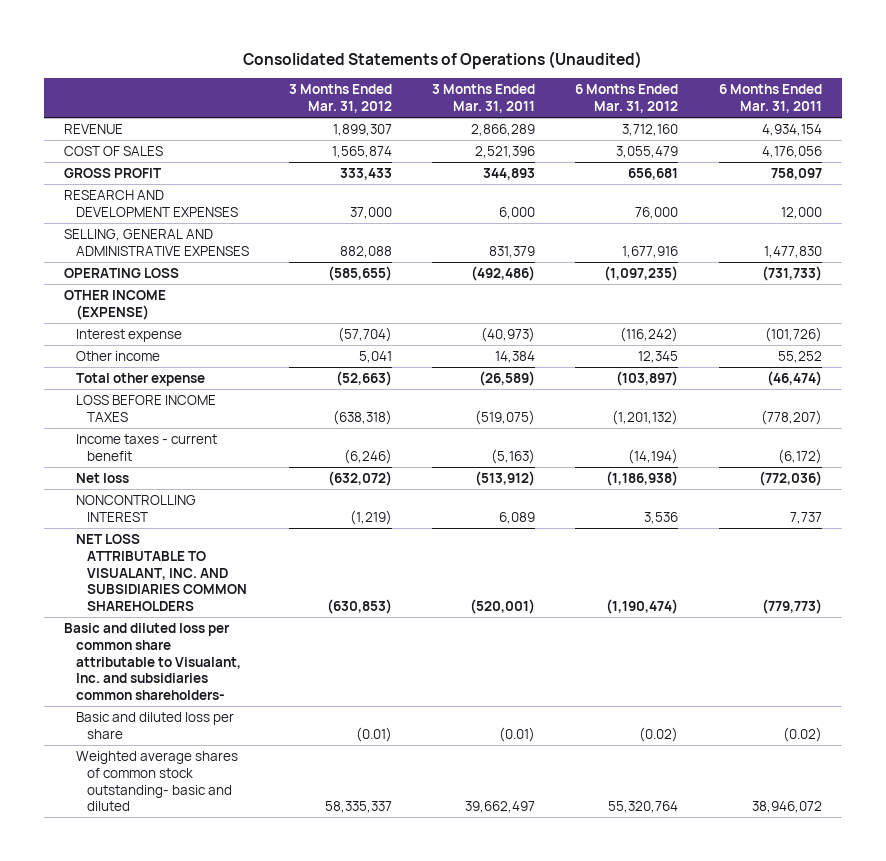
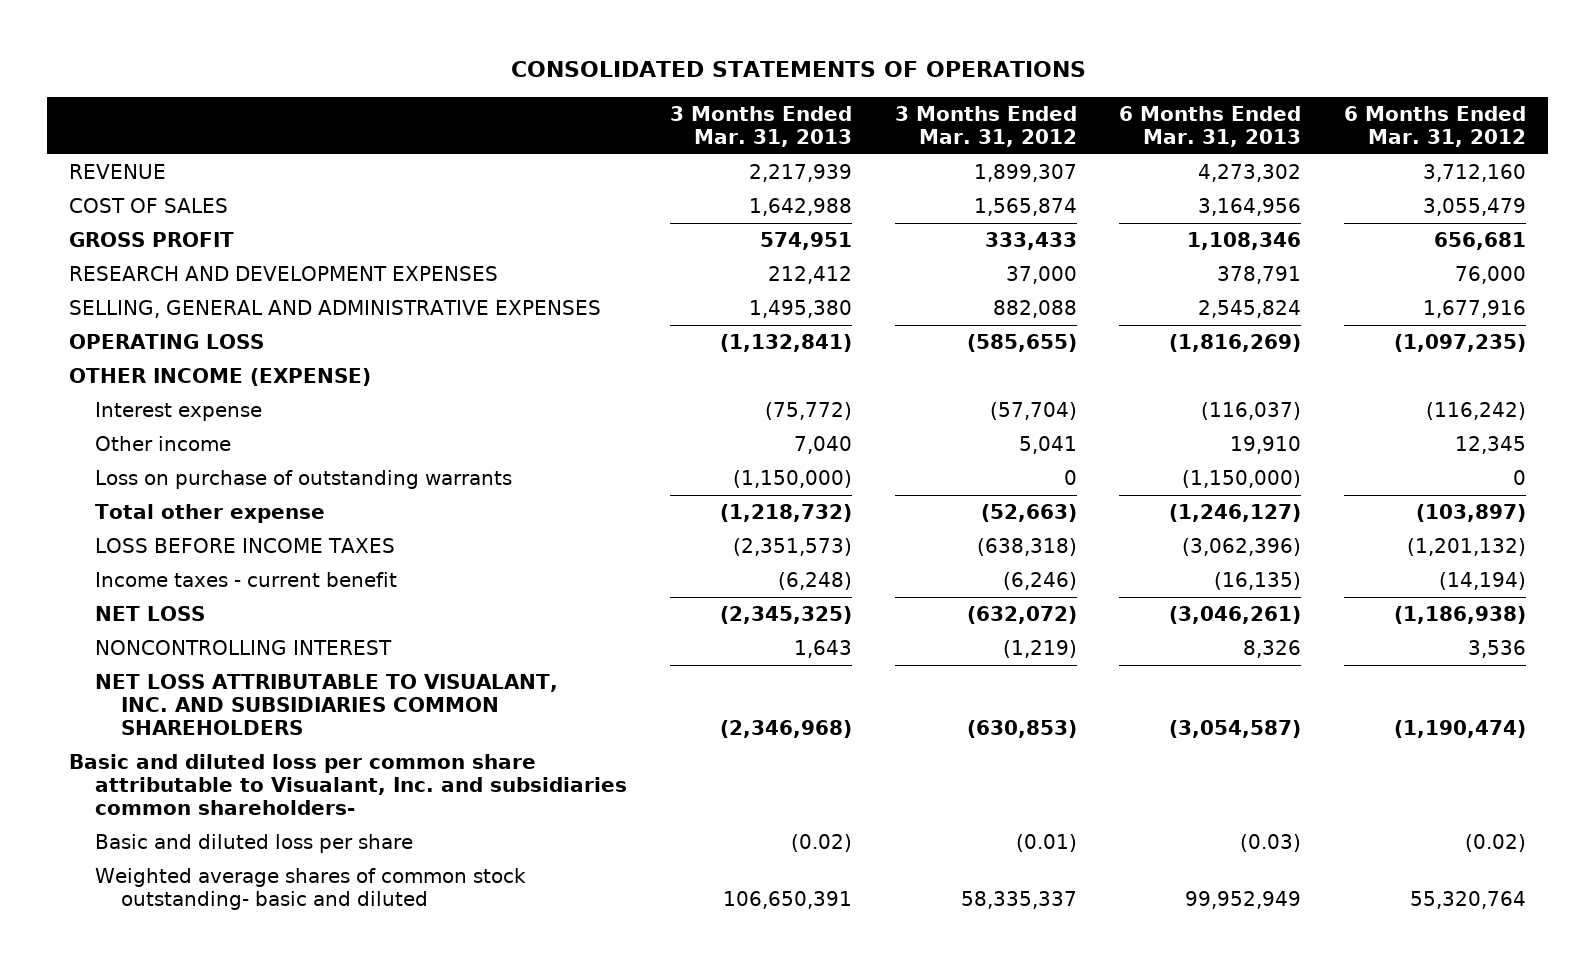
[242,50,642,69] Consolidated Statements of Operations (Unaudited) -> [510,61,1086,78] CONSOLIDATED STATEMENTS OF OPERATIONS
[432,84,536,114] 3 Months Ended Mar. 31, 2011 -> none
[718,84,822,114] 6 Months Ended Mar. 31, 2011 -> none
none -> [669,105,852,147] 3 Months Ended Mar. 31, 2013
none -> [1119,105,1302,147] 6 Months Ended Mar. 31, 2013
none -> [95,469,513,489] Loss on purchase of outstanding warrants
[75,473,129,484] Net loss -> [95,605,206,621] NET LOSS

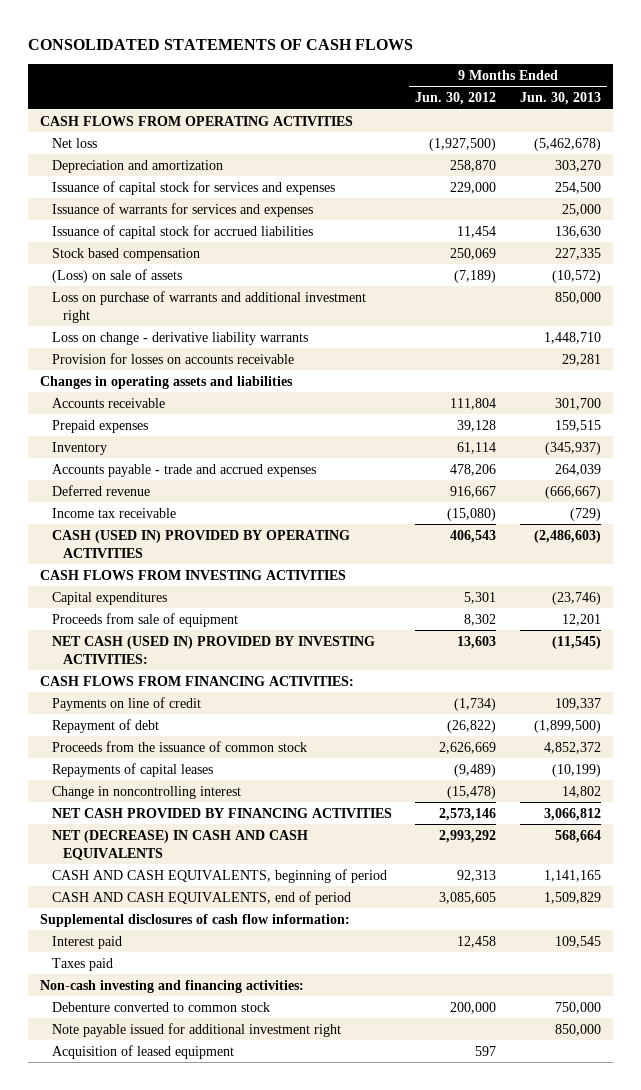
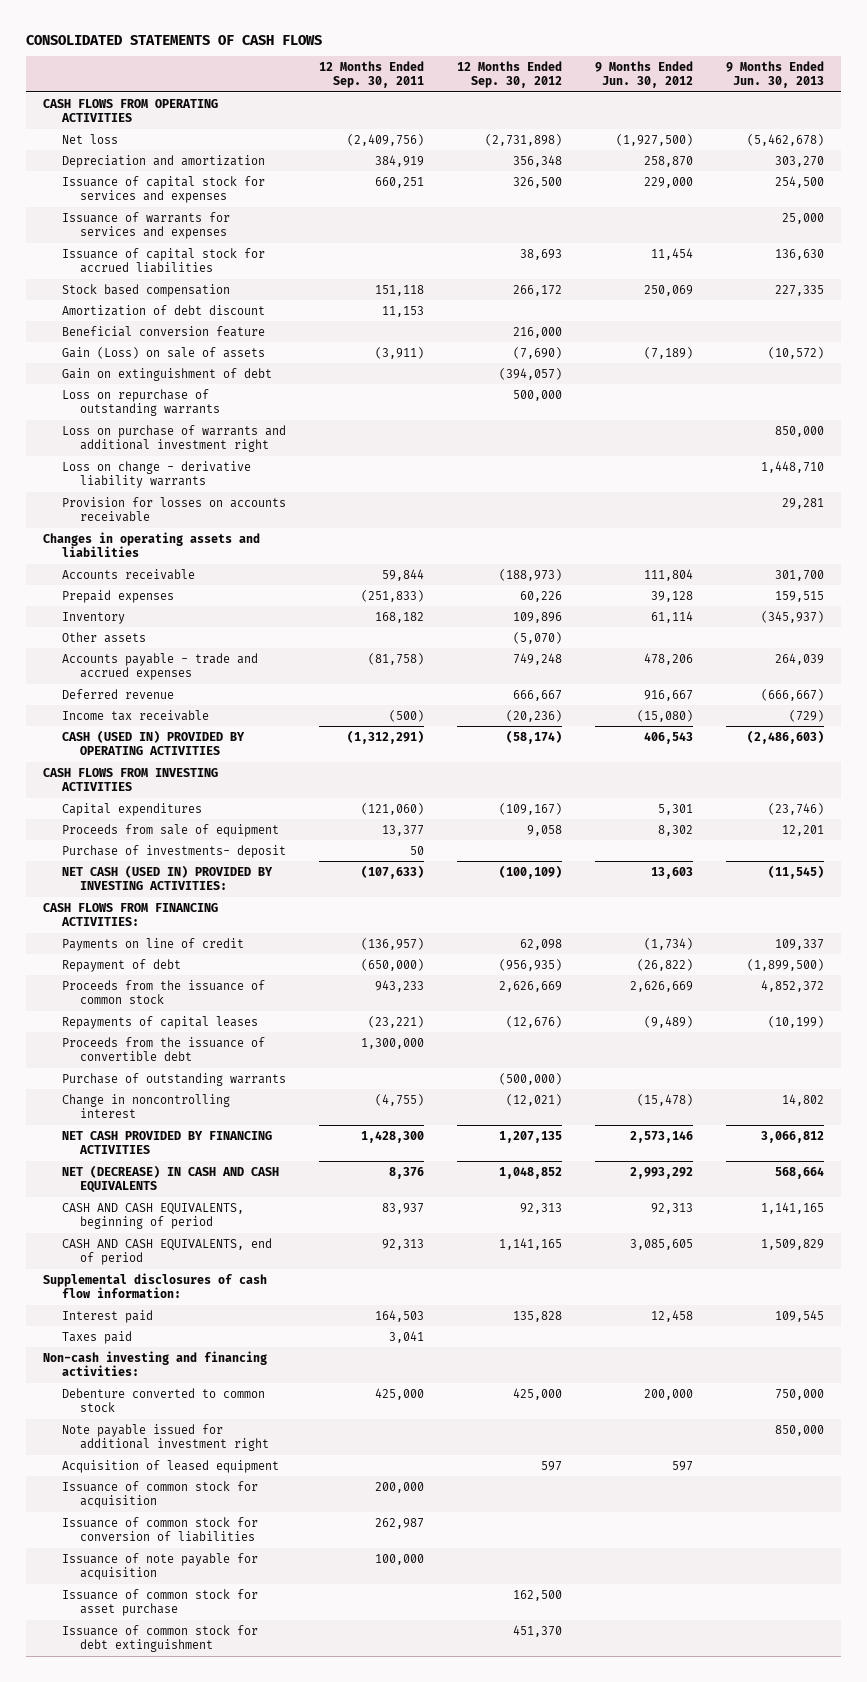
none -> [318,60,424,89] 12 Months Ended Sep. 30, 2011
none -> [456,60,562,89] 12 Months Ended Sep. 30, 2012
none -> [61,304,265,316] Amortization of debt discount
none -> [61,325,265,337] Beneficial conversion feature
[51,268,182,283] (Loss) on sale of assets -> [61,346,265,359] Gain (Loss) on sale of assets
none -> [61,367,272,381] Gain on extinguishment of debt
none -> [61,388,220,417] Loss on repurchase of outstanding warrants
none -> [61,631,146,643] Other assets
none -> [61,844,286,858] Purchase of investments- deposit
none -> [61,1036,265,1062] Proceeds from the issuance of convertible debt
none -> [61,1072,286,1086] Purchase of outstanding warrants
none -> [61,1480,258,1509] Issuance of common stock for acquisition
none -> [61,1516,258,1543] Issuance of common stock for conversion of liabilities
none -> [61,1552,258,1581] Issuance of note payable for acquisition
none -> [61,1588,258,1617] Issuance of common stock for asset purchase
none -> [61,1624,258,1653] Issuance of common stock for debt extinguishment

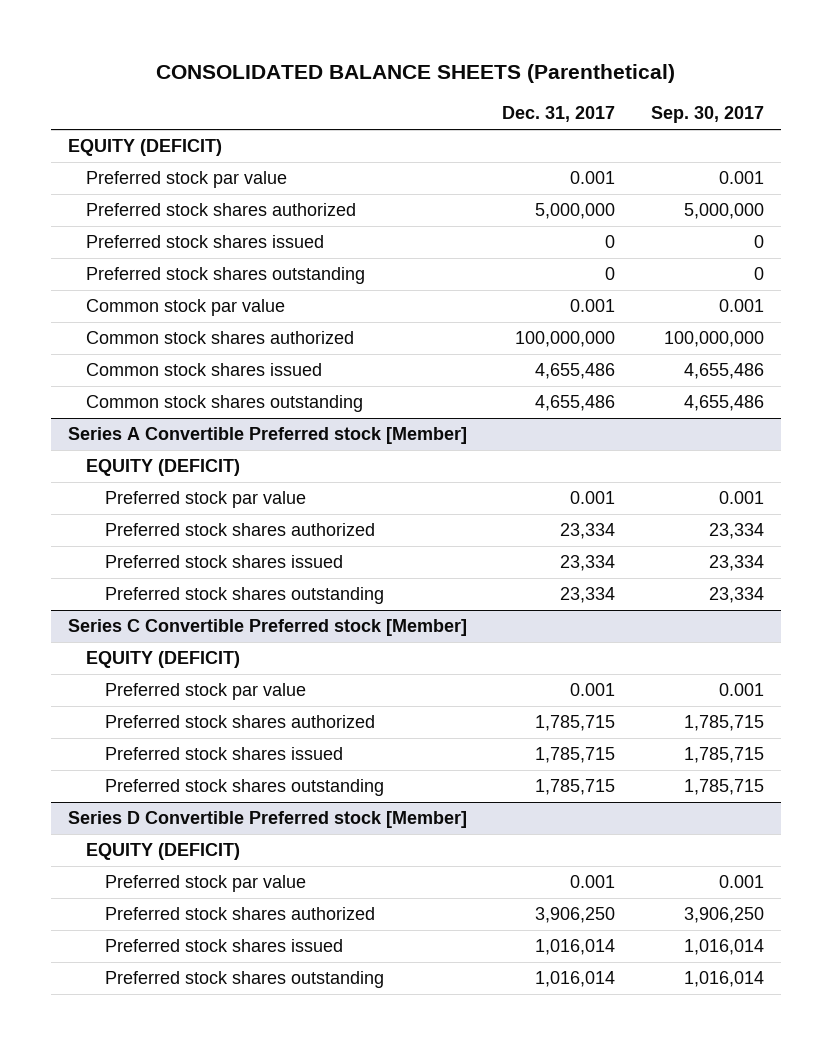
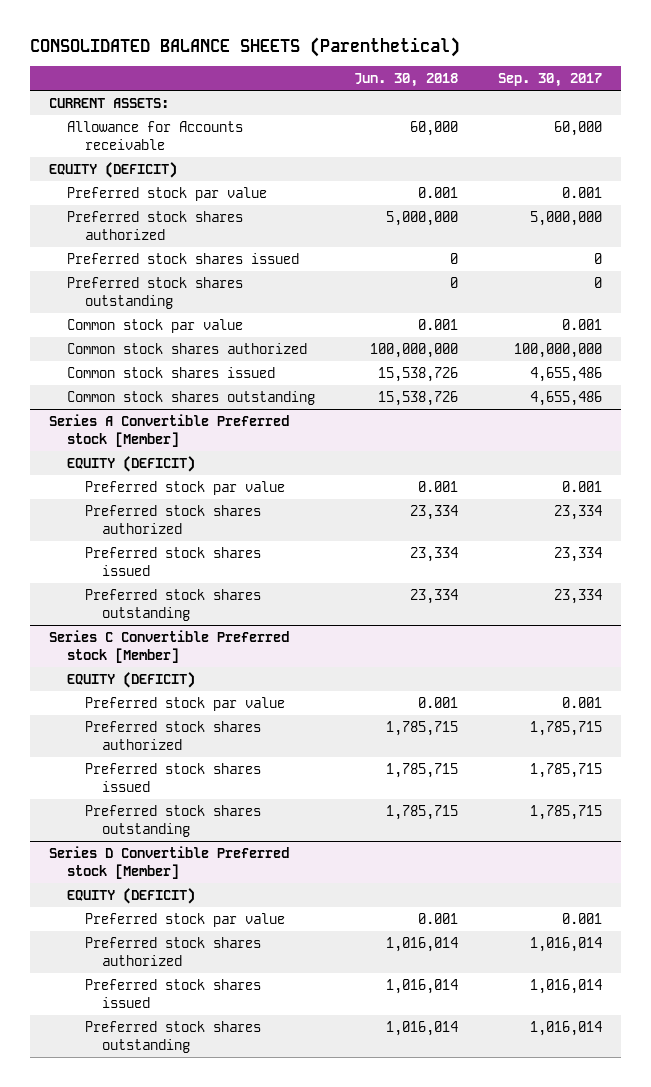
[502,106,616,123] Dec. 31, 2017 -> none
none -> [354,72,459,87] Jun. 30, 2018
none -> [49,98,170,109] CURRENT ASSETS:
none -> [66,121,243,150] Allowance for Accounts receivable
[683,907,764,924] 3,906,250 -> [529,937,602,953] 1,016,014

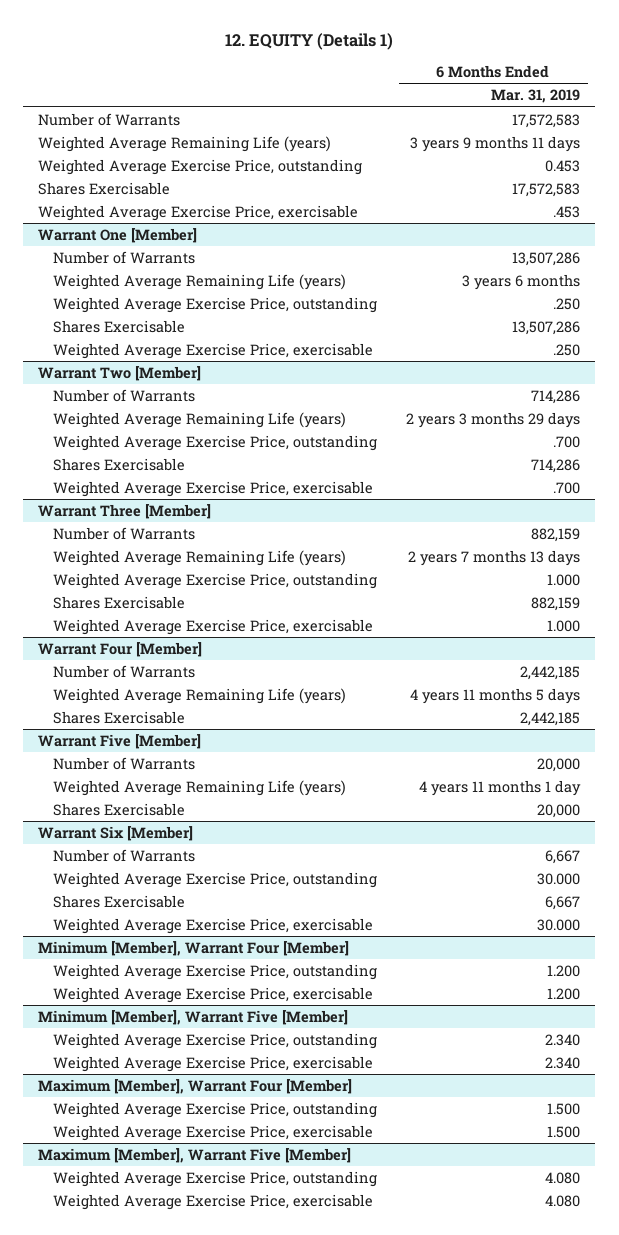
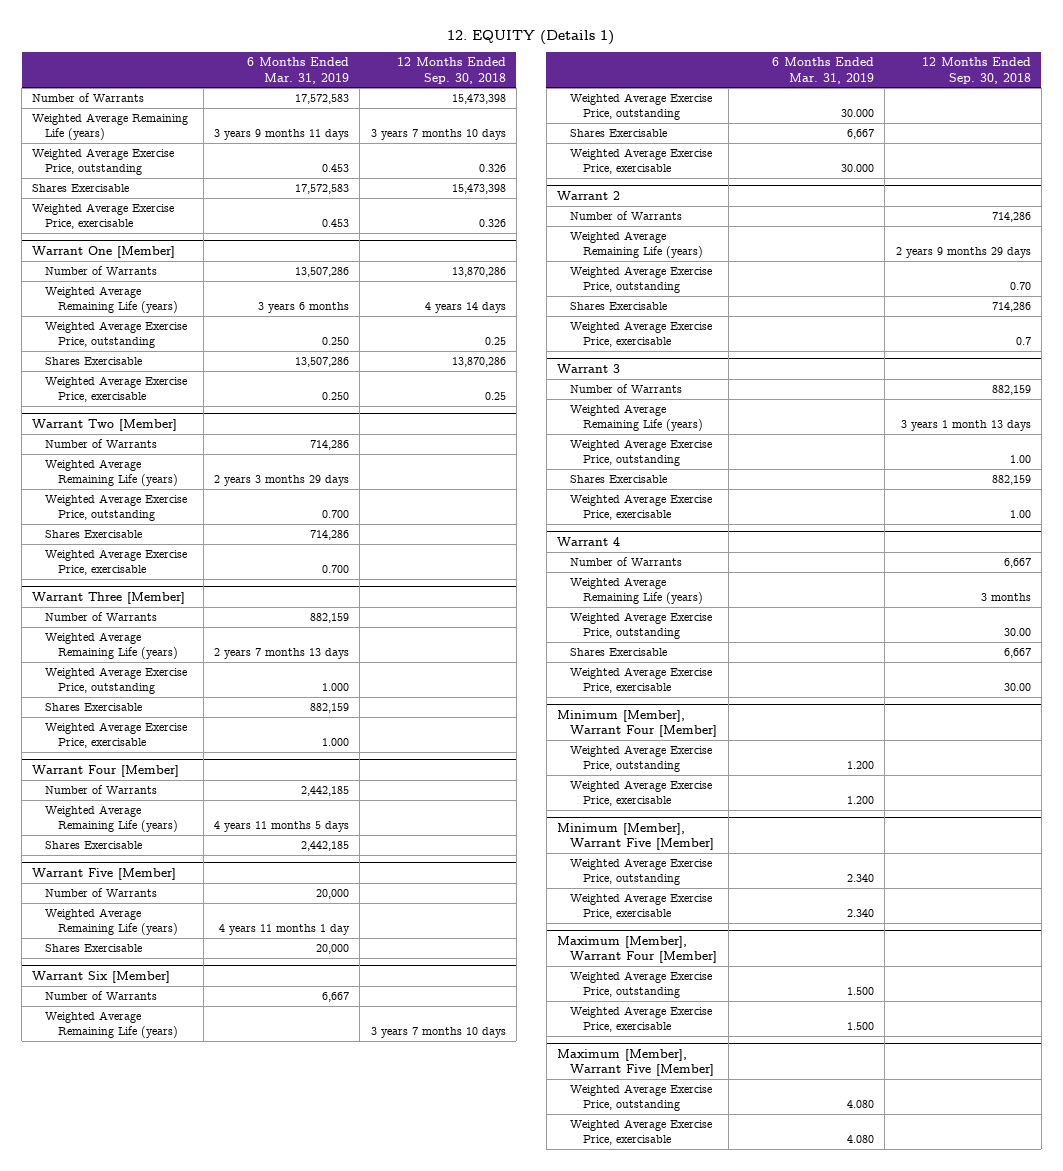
none -> [396,57,506,84] 12 Months Ended Sep. 30, 2018
[553,205,581,218] .453 -> [321,219,349,228] 0.453
[553,297,581,310] .250 -> [321,337,349,346] 0.250
[553,343,581,356] .250 -> [321,392,349,401] 0.250
[553,435,581,448] .700 -> [321,510,349,519] 0.700
[553,481,581,494] .700 -> [321,565,349,574] 0.700
none -> [45,1011,179,1039] Weighted Average Remaining Life (years)
none -> [557,190,621,201] Warrant 2
none -> [570,211,683,221] Number of Warrants
none -> [570,231,704,259] Weighted Average Remaining Life (years)
none -> [570,266,713,294] Weighted Average Exercise Price, outstanding
none -> [570,302,668,311] Shares Exercisable
none -> [570,321,713,348] Weighted Average Exercise Price, exercisable
none -> [557,363,621,374] Warrant 3
none -> [570,384,683,394] Number of Warrants
none -> [570,404,704,432] Weighted Average Remaining Life (years)
none -> [570,439,713,467] Weighted Average Exercise Price, outstanding
none -> [570,475,668,484] Shares Exercisable
none -> [570,494,713,521] Weighted Average Exercise Price, exercisable
none -> [557,536,621,547] Warrant 4
none -> [570,557,683,567] Number of Warrants
none -> [570,577,704,605] Weighted Average Remaining Life (years)
none -> [570,612,713,640] Weighted Average Exercise Price, outstanding
none -> [570,648,668,657] Shares Exercisable
none -> [570,667,713,694] Weighted Average Exercise Price, exercisable

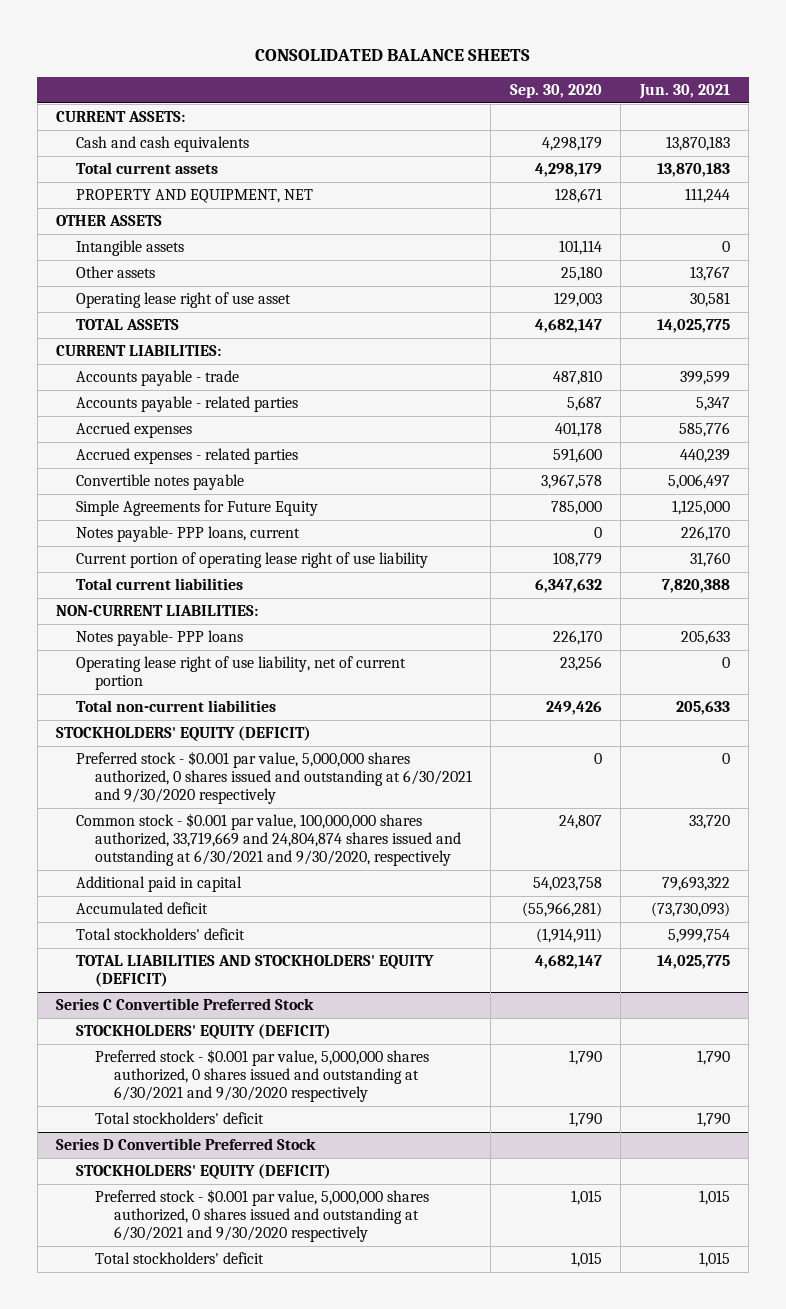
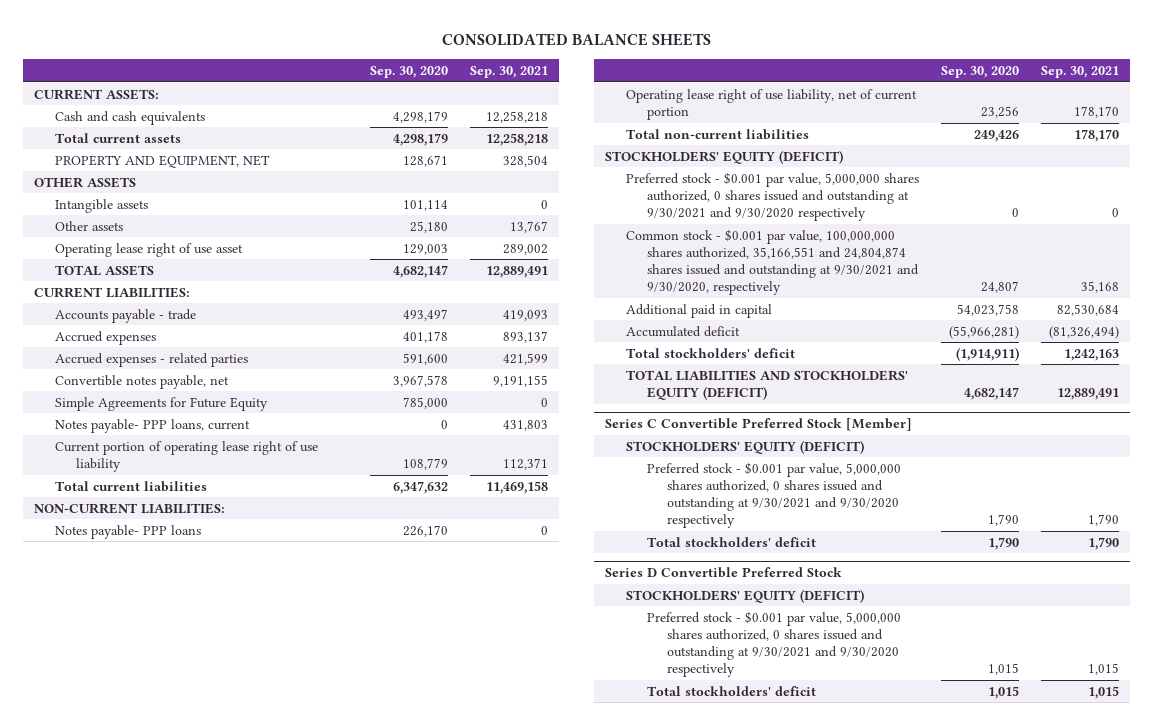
[638,83,730,99] Jun. 30, 2021 -> none
none -> [470,66,549,79] Sep. 30, 2021
[75,396,298,413] Accounts payable - related parties -> none
[552,370,602,386] 487,810 -> [403,308,449,321] 493,497
[75,474,244,491] Convertible notes payable -> [55,374,230,389] Convertible notes payable, net
[75,751,472,805] Preferred stock - $0.001 par value, 5,000,000 shares authorized, 0 shares issued and outstanding at 6/30/2021 and 9/30/2020 respectively -> [625,171,919,221] Preferred stock - $0.001 par value, 5,000,000 shares authorized, 0 shares issued and outstanding at 9/30/2021 and 9/30/2020 respectively
[75,813,461,867] Common stock - $0.001 par value, 100,000,000 shares authorized, 33,719,669 and 24,804,874 shares issued and outstanding at 6/30/2021 and 9/30/2020, respectively -> [625,228,919,295] Common stock - $0.001 par value, 100,000,000 shares authorized, 35,166,551 and 24,804,874 shares issued and outstanding at 9/30/2021 and 9/30/2020, respectively
[56,998,315,1011] Series C Convertible Preferred Stock -> [605,418,913,432] Series C Convertible Preferred Stock [Member]
[94,1049,429,1103] Preferred stock - $0.001 par value, 5,000,000 shares authorized, 0 shares issued and outstanding at 6/30/2021 and 9/30/2020 respectively -> [646,461,901,528] Preferred stock - $0.001 par value, 5,000,000 shares authorized, 0 shares issued and outstanding at 9/30/2021 and 9/30/2020 respectively
[94,1189,429,1243] Preferred stock - $0.001 par value, 5,000,000 shares authorized, 0 shares issued and outstanding at 6/30/2021 and 9/30/2020 respectively -> [646,610,901,677] Preferred stock - $0.001 par value, 5,000,000 shares authorized, 0 shares issued and outstanding at 9/30/2021 and 9/30/2020 respectively

